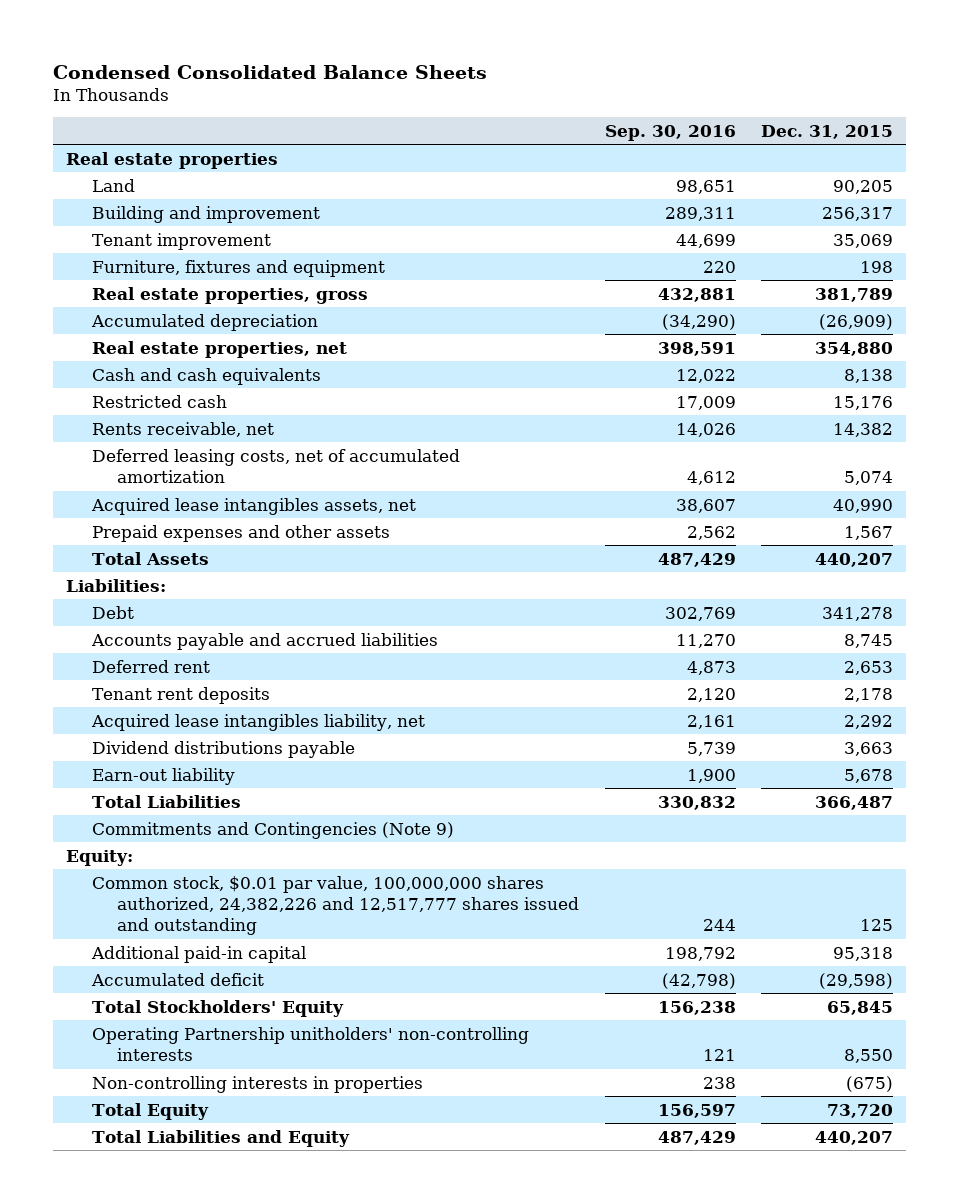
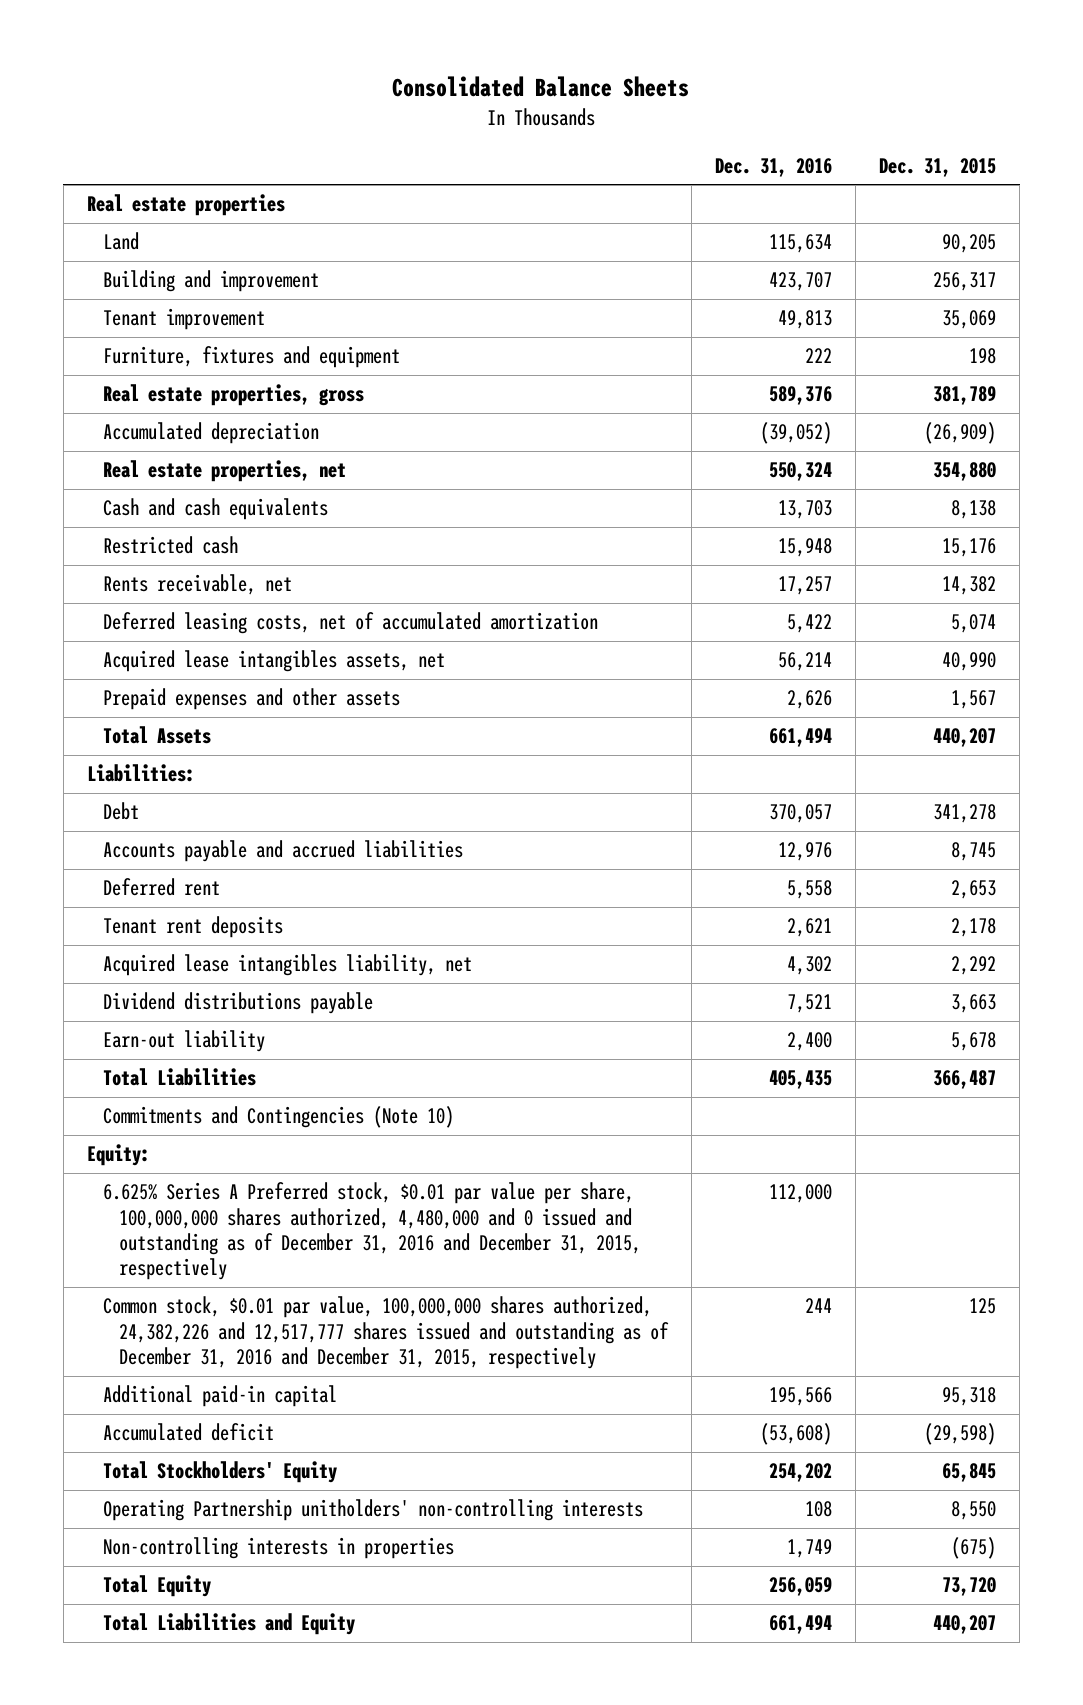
[53,64,488,79] Condensed Consolidated Balance Sheets -> [392,76,690,98] Consolidated Balance Sheets
[604,124,736,141] Sep. 30, 2016 -> none
none -> [714,157,832,177] Dec. 31, 2016
[91,821,454,839] Commitments and Contingencies (Note 9) -> [102,1106,454,1129] Commitments and Contingencies (Note 10)
none -> [102,1182,641,1281] 6.625% Series A Preferred stock, $0.01 par value per share, 100,000,000 shares authorized, 4,480,000 and 0 issued and outstanding as of December 31, 2016 and December 31, 2015, respectively
[91,875,580,936] Common stock, $0.01 par value, 100,000,000 shares authorized, 24,382,226 and 12,517,777 shares issued and outstanding -> [102,1296,669,1370] Common stock, $0.01 par value, 100,000,000 shares authorized, 24,382,226 and 12,517,777 shares issued and outstanding as of December 31, 2016 and December 31, 2015, respectively

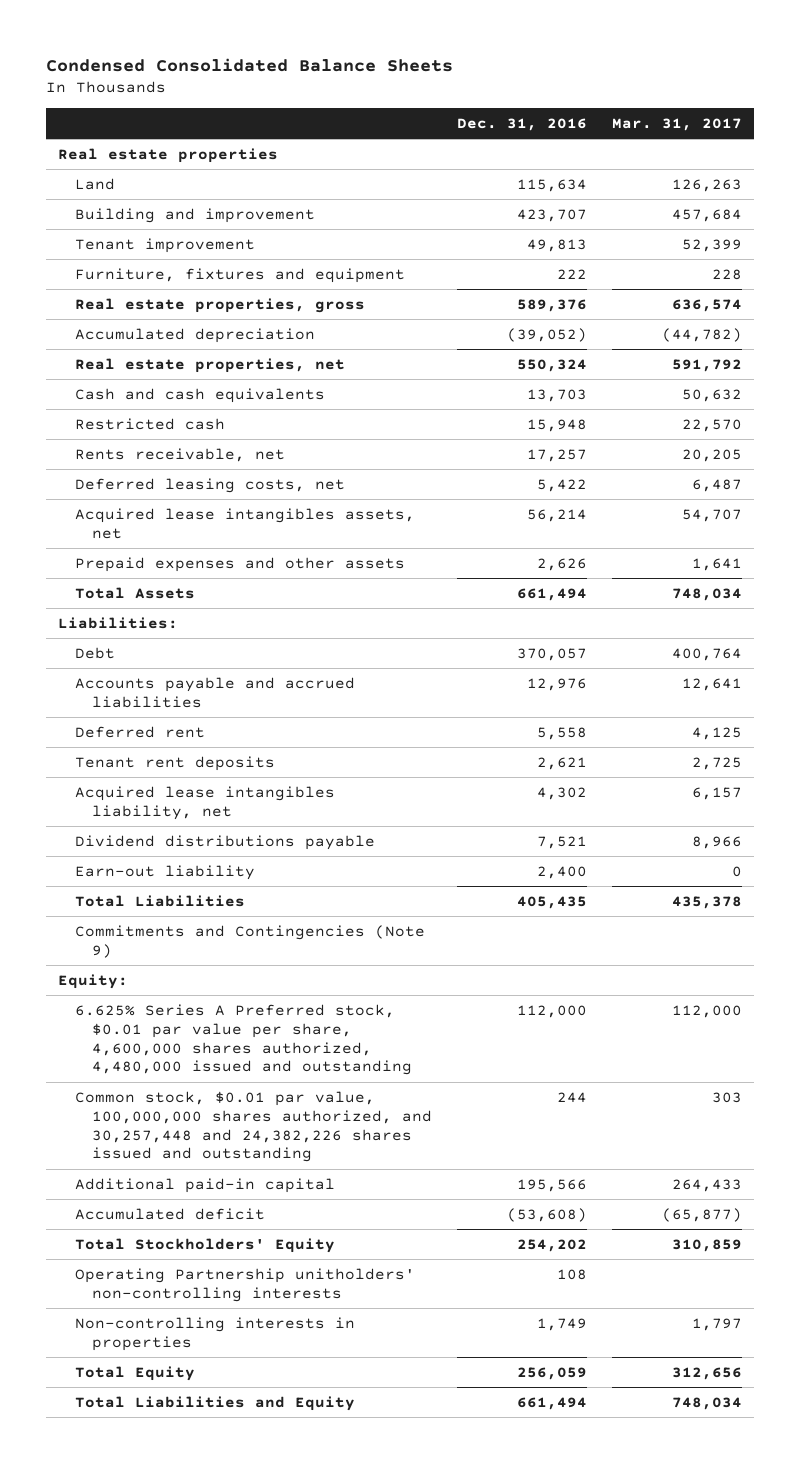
[392,76,690,98] Consolidated Balance Sheets -> [45,57,453,72] Condensed Consolidated Balance Sheets
[878,157,996,177] Dec. 31, 2015 -> none
none -> [611,118,742,132] Mar. 31, 2017
[102,612,598,635] Deferred leasing costs, net of accumulated amortization -> [75,477,346,493] Deferred leasing costs, net
[102,1106,454,1129] Commitments and Contingencies (Note 10) -> [75,924,426,958] Commitments and Contingencies (Note 9)
[102,1182,641,1281] 6.625% Series A Preferred stock, $0.01 par value per share, 100,000,000 shares authorized, 4,480,000 and 0 issued and outstanding as of December 31, 2016 and December 31, 2015, respectively -> [75,1003,413,1076] 6.625% Series A Preferred stock, $0.01 par value per share, 4,600,000 shares authorized, 4,480,000 issued and outstanding
[102,1296,669,1370] Common stock, $0.01 par value, 100,000,000 shares authorized, 24,382,226 and 12,517,777 shares issued and outstanding as of December 31, 2016 and December 31, 2015, respectively -> [75,1090,433,1163] Common stock, $0.01 par value, 100,000,000 shares authorized, and 30,257,448 and 24,382,226 shares issued and outstanding

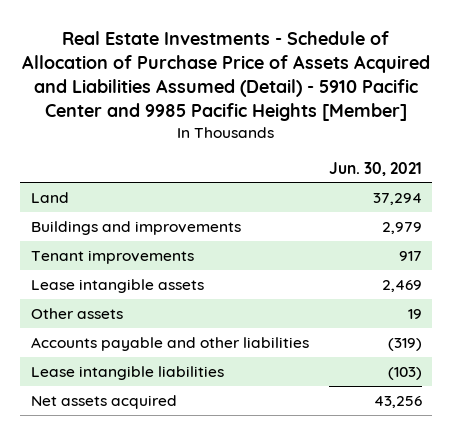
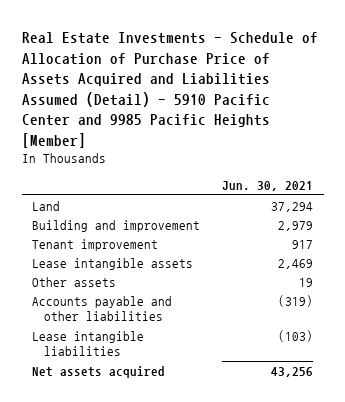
[30,220,241,235] Buildings and improvements -> [32,219,201,232] Building and improvement
[30,249,194,264] Tenant improvements -> [32,238,159,251] Tenant improvement

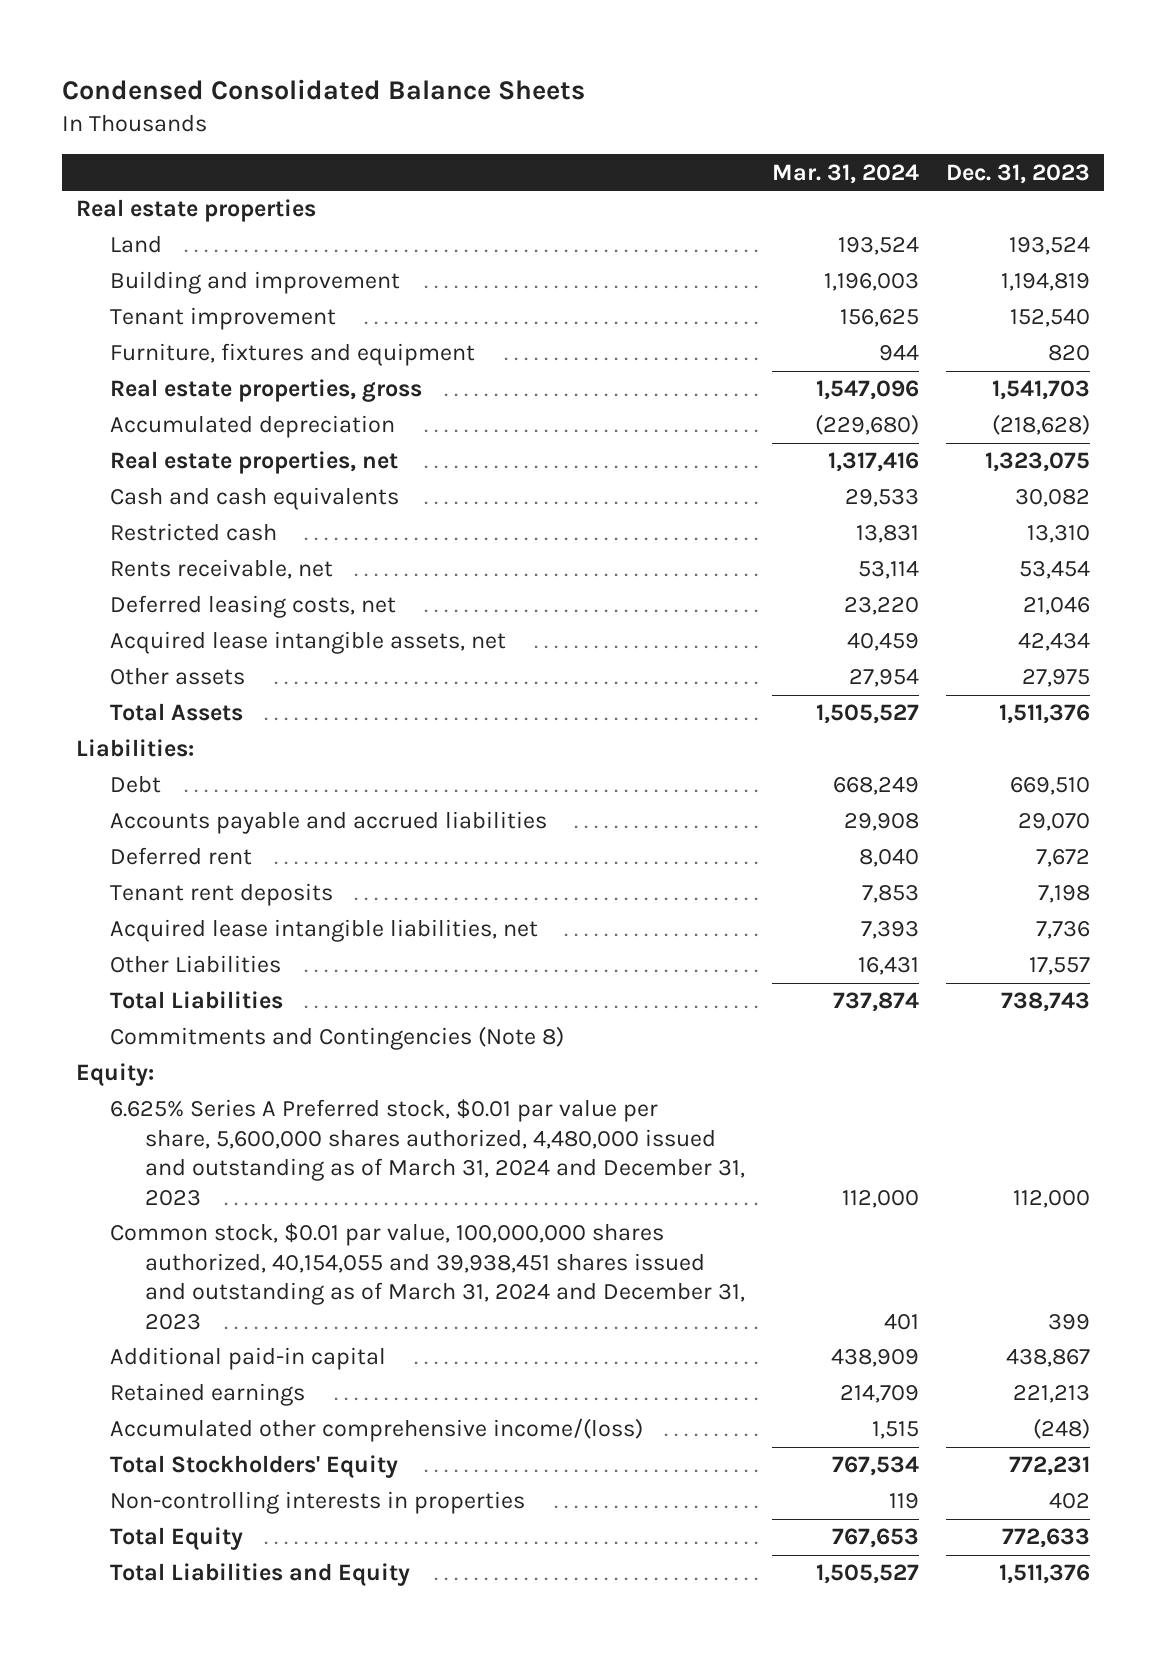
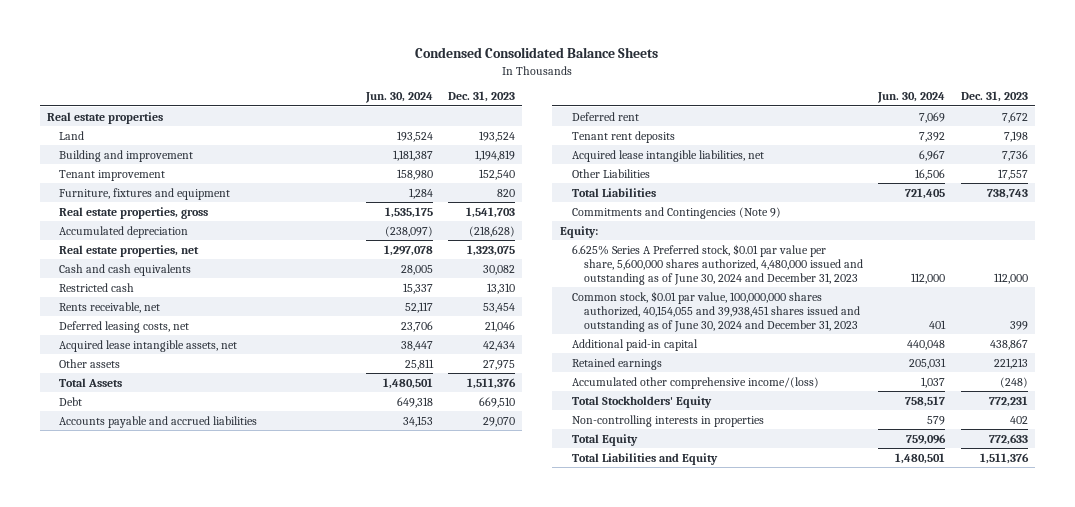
[771,163,919,184] Mar. 31, 2024 -> none
none -> [364,92,433,104] Jun. 30, 2024
[76,739,195,758] Liabilities: -> none
[110,1026,565,1051] Commitments and Contingencies (Note 8) -> [572,206,782,219] Commitments and Contingencies (Note 9)
[110,1099,745,1206] 6.625% Series A Preferred stock, $0.01 par value per share, 5,600,000 shares authorized, 4,480,000 issued and outstanding as of March 31, 2024 and December 31, 2023 -> [572,243,864,286] 6.625% Series A Preferred stock, $0.01 par value per share, 5,600,000 shares authorized, 4,480,000 issued and outstanding as of June 30, 2024 and December 31, 2023
[110,1223,745,1330] Common stock, $0.01 par value, 100,000,000 shares authorized, 40,154,055 and 39,938,451 shares issued and outstanding as of March 31, 2024 and December 31, 2023 -> [572,290,861,333] Common stock, $0.01 par value, 100,000,000 shares authorized, 40,154,055 and 39,938,451 shares issued and outstanding as of June 30, 2024 and December 31, 2023

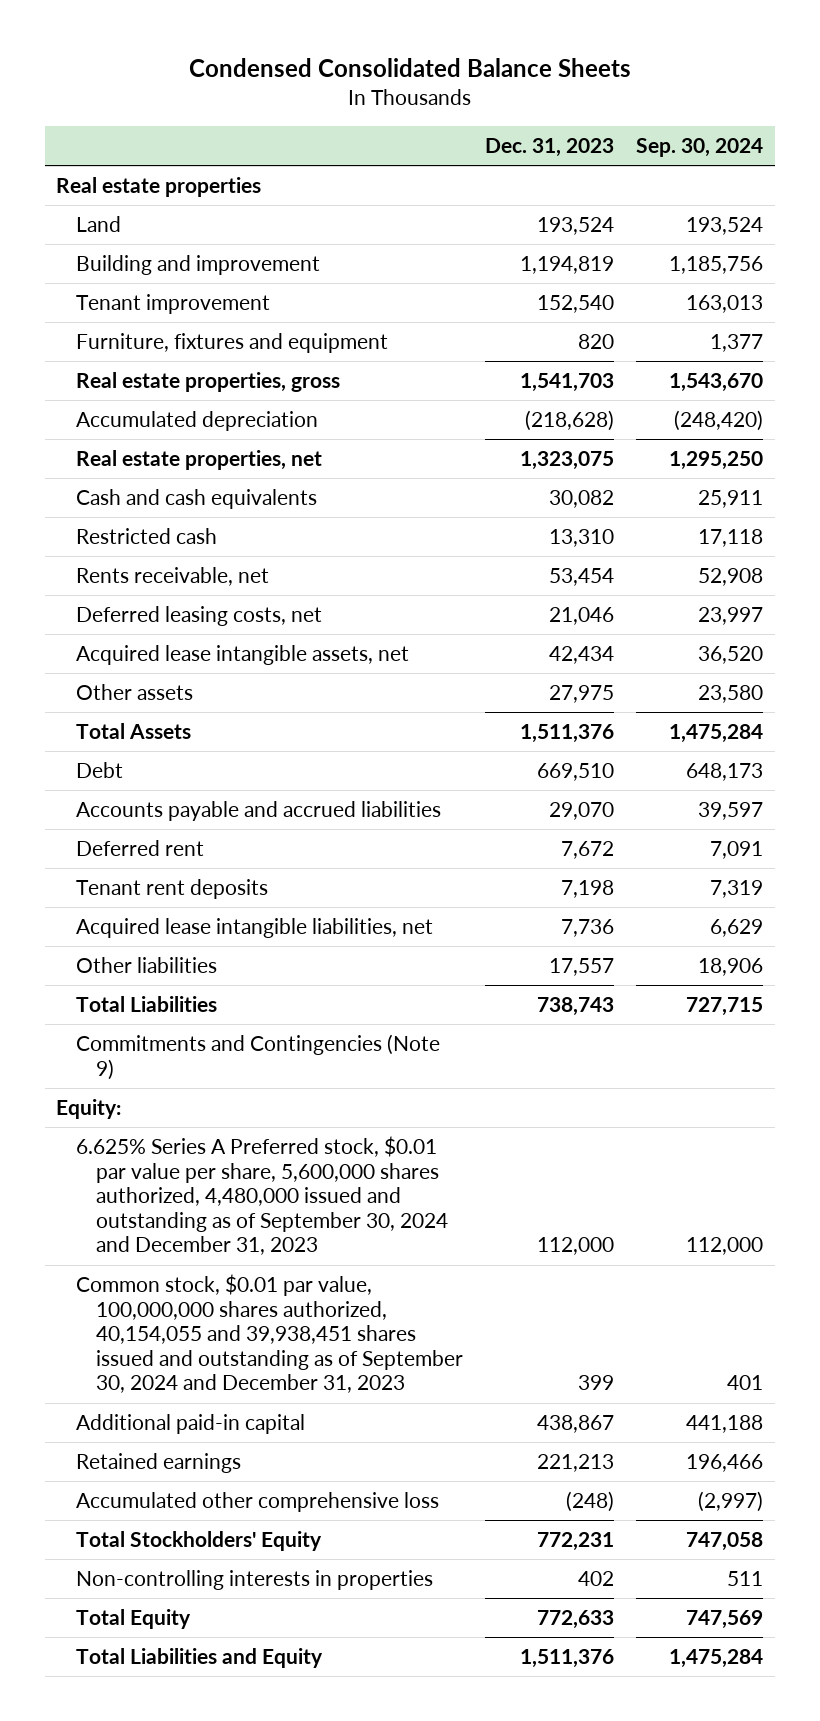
[364,92,433,104] Jun. 30, 2024 -> none
none -> [636,137,764,157] Sep. 30, 2024
[572,168,651,178] Other Liabilities -> [76,957,218,974] Other liabilities
[572,243,864,286] 6.625% Series A Preferred stock, $0.01 par value per share, 5,600,000 shares authorized, 4,480,000 issued and outstanding as of June 30, 2024 and December 31, 2023 -> [76,1136,449,1256] 6.625% Series A Preferred stock, $0.01 par value per share, 5,600,000 shares authorized, 4,480,000 issued and outstanding as of September 30, 2024 and December 31, 2023
[572,290,861,333] Common stock, $0.01 par value, 100,000,000 shares authorized, 40,154,055 and 39,938,451 shares issued and outstanding as of June 30, 2024 and December 31, 2023 -> [76,1274,464,1394] Common stock, $0.01 par value, 100,000,000 shares authorized, 40,154,055 and 39,938,451 shares issued and outstanding as of September 30, 2024 and December 31, 2023
[572,376,820,389] Accumulated other comprehensive income/(loss) -> [76,1492,440,1513] Accumulated other comprehensive loss

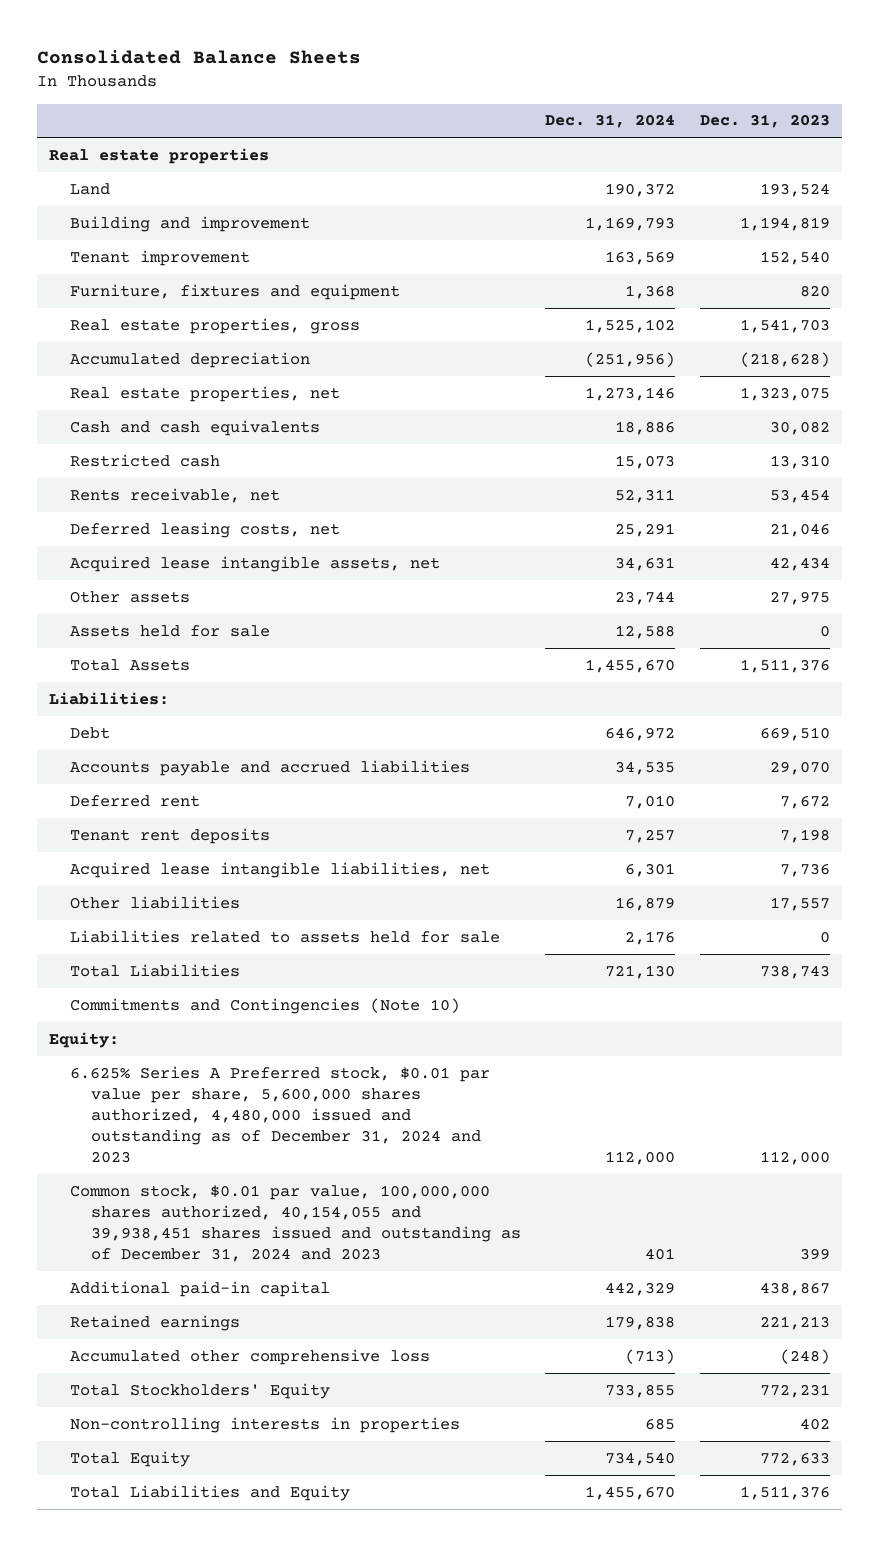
[188,58,631,78] Condensed Consolidated Balance Sheets -> [36,50,361,65] Consolidated Balance Sheets
[636,137,764,157] Sep. 30, 2024 -> none
none -> [545,114,676,129] Dec. 31, 2024
none -> [69,624,270,637] Assets held for sale
none -> [48,691,169,705] Liabilities:
none -> [69,929,500,943] Liabilities related to assets held for sale
[76,1034,441,1080] Commitments and Contingencies (Note 9) -> [69,997,460,1014] Commitments and Contingencies (Note 10)
[76,1136,449,1256] 6.625% Series A Preferred stock, $0.01 par value per share, 5,600,000 shares authorized, 4,480,000 issued and outstanding as of September 30, 2024 and December 31, 2023 -> [69,1065,490,1164] 6.625% Series A Preferred stock, $0.01 par value per share, 5,600,000 shares authorized, 4,480,000 issued and outstanding as of December 31, 2024 and 2023
[76,1274,464,1394] Common stock, $0.01 par value, 100,000,000 shares authorized, 40,154,055 and 39,938,451 shares issued and outstanding as of September 30, 2024 and December 31, 2023 -> [69,1184,522,1263] Common stock, $0.01 par value, 100,000,000 shares authorized, 40,154,055 and 39,938,451 shares issued and outstanding as of December 31, 2024 and 2023

